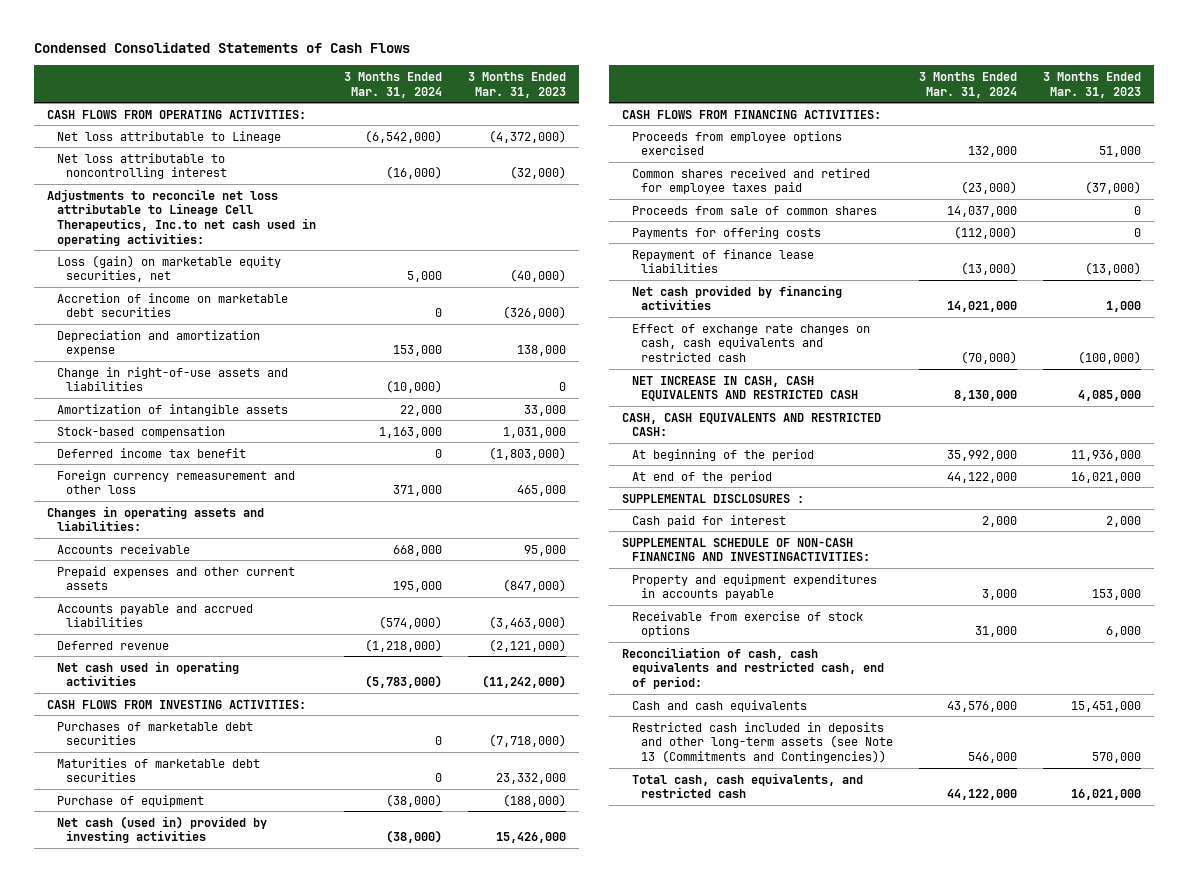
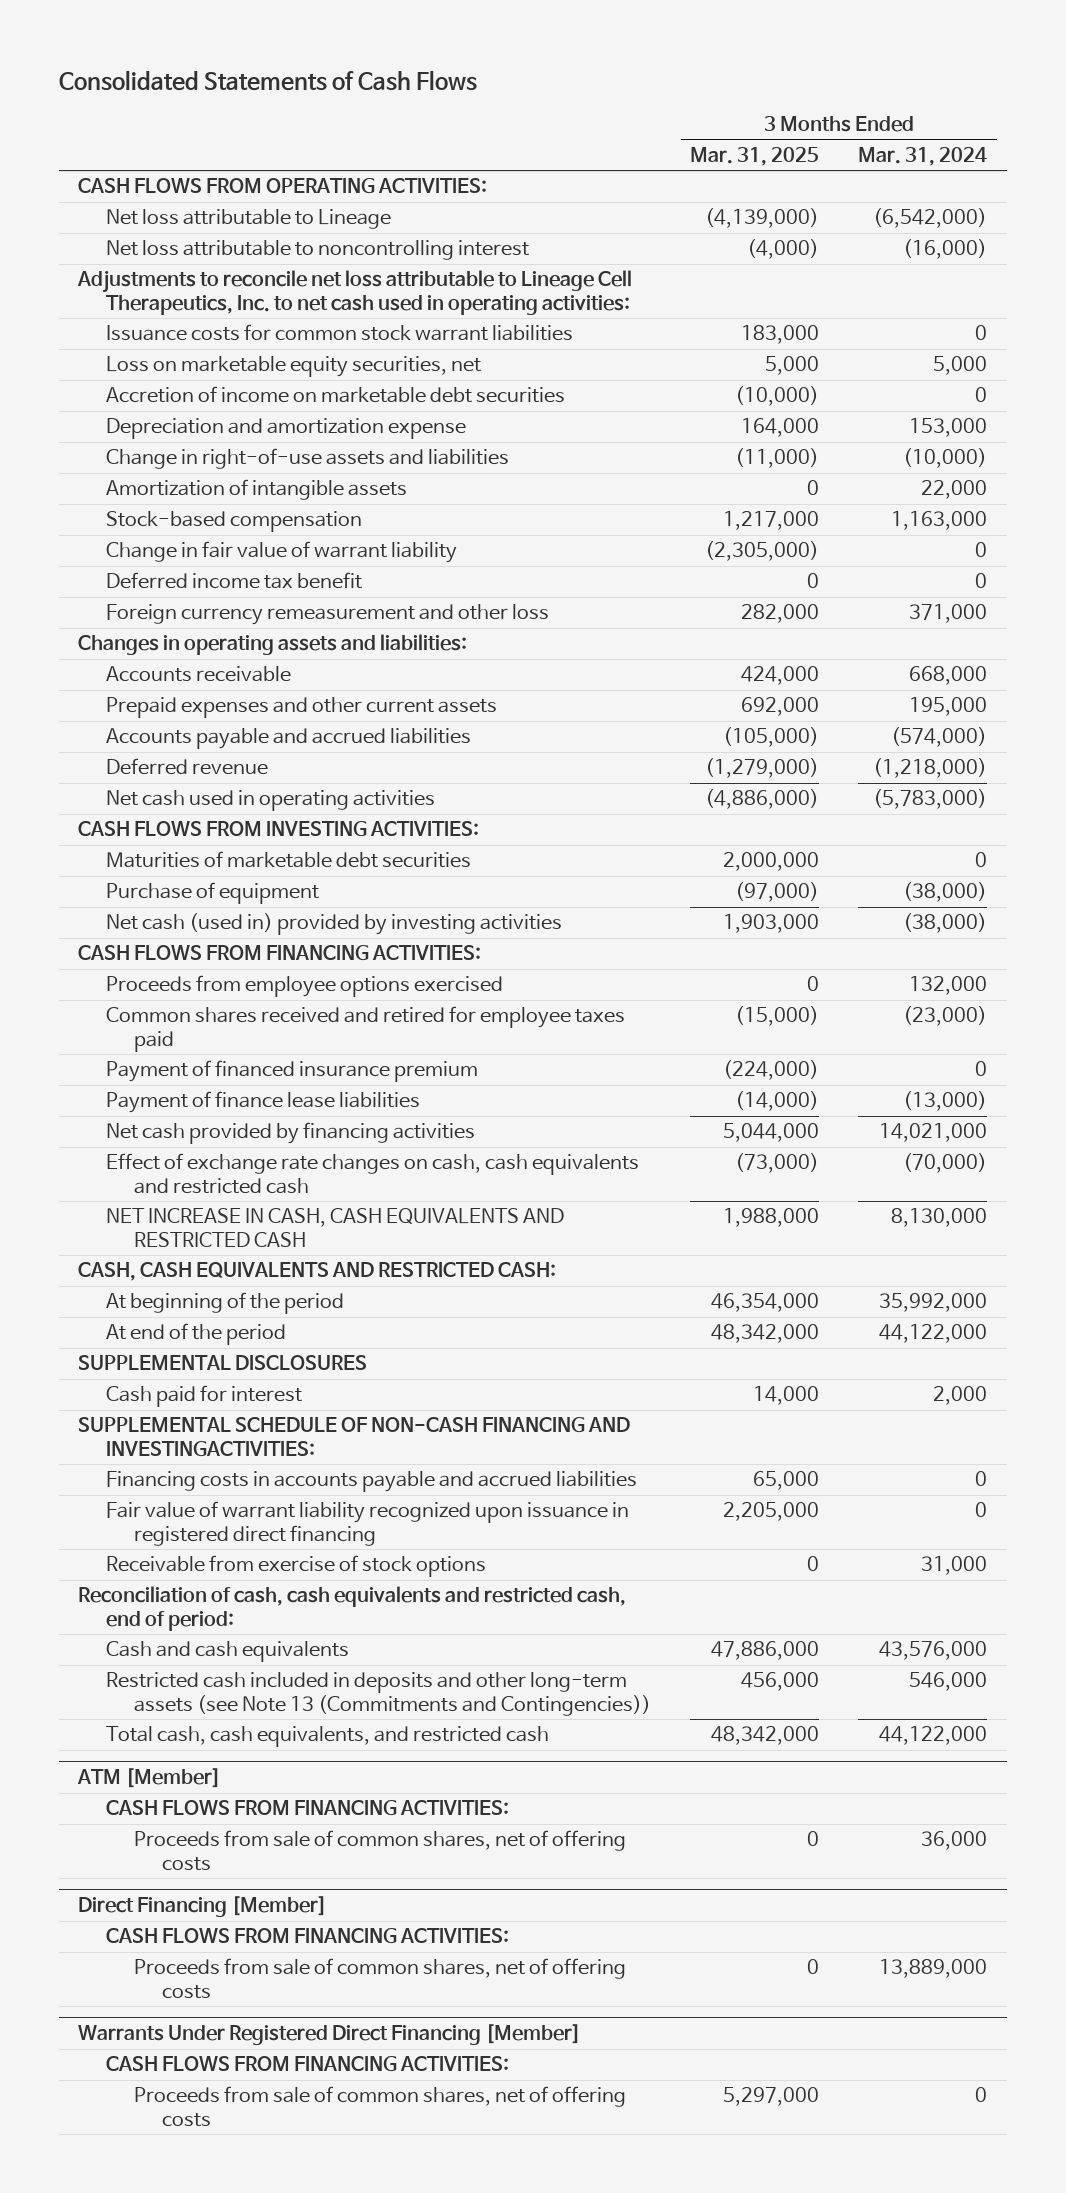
[34,42,411,54] Condensed Consolidated Statements of Cash Flows -> [58,70,477,92] Consolidated Statements of Cash Flows
[467,72,566,98] 3 Months Ended Mar. 31, 2023 -> none
none -> [690,146,820,166] Mar. 31, 2025
[47,188,316,246] Adjustments to reconcile net loss attributable to Lineage Cell Therapeutics, Inc.to net cash used in operating activities: -> [77,270,633,316] Adjustments to reconcile net loss attributable to Lineage Cell Therapeutics, Inc. to net cash used in operating activities:
none -> [106,324,574,342] Issuance costs for common stock warrant liabilities
[56,254,281,283] Loss (gain) on marketable equity securities, net -> [106,356,482,378] Loss on marketable equity securities, net
none -> [106,541,458,564] Change in fair value of warrant liability
[56,721,253,746] Purchases of marketable debt securities -> none
[631,205,877,215] Proceeds from sale of common shares -> none
[631,226,821,239] Payments for offering costs -> none
none -> [106,1060,479,1083] Payment of financed insurance premium
[631,248,814,274] Repayment of finance lease liabilities -> [106,1091,421,1114] Payment of finance lease liabilities
[622,493,805,503] SUPPLEMENTAL DISCLOSURES : -> [78,1355,368,1371] SUPPLEMENTAL DISCLOSURES
[631,573,877,601] Property and equipment expenditures in accounts payable -> none
none -> [106,1471,638,1493] Financing costs in accounts payable and accrued liabilities
none -> [106,1501,630,1547] Fair value of warrant liability recognized upon issuance in registered direct financing
none -> [77,1768,222,1789] ATM [Member]
none -> [106,1800,510,1817] CASH FLOWS FROM FINANCING ACTIVITIES:
none -> [134,1830,627,1872] Proceeds from sale of common shares, net of offering costs
none -> [78,1896,328,1918] Direct Financing [Member]
none -> [106,1928,510,1945] CASH FLOWS FROM FINANCING ACTIVITIES:
none -> [134,1958,627,2000] Proceeds from sale of common shares, net of offering costs
none -> [78,2024,582,2046] Warrants Under Registered Direct Financing [Member]
none -> [106,2056,510,2073] CASH FLOWS FROM FINANCING ACTIVITIES:
none -> [134,2086,627,2128] Proceeds from sale of common shares, net of offering costs

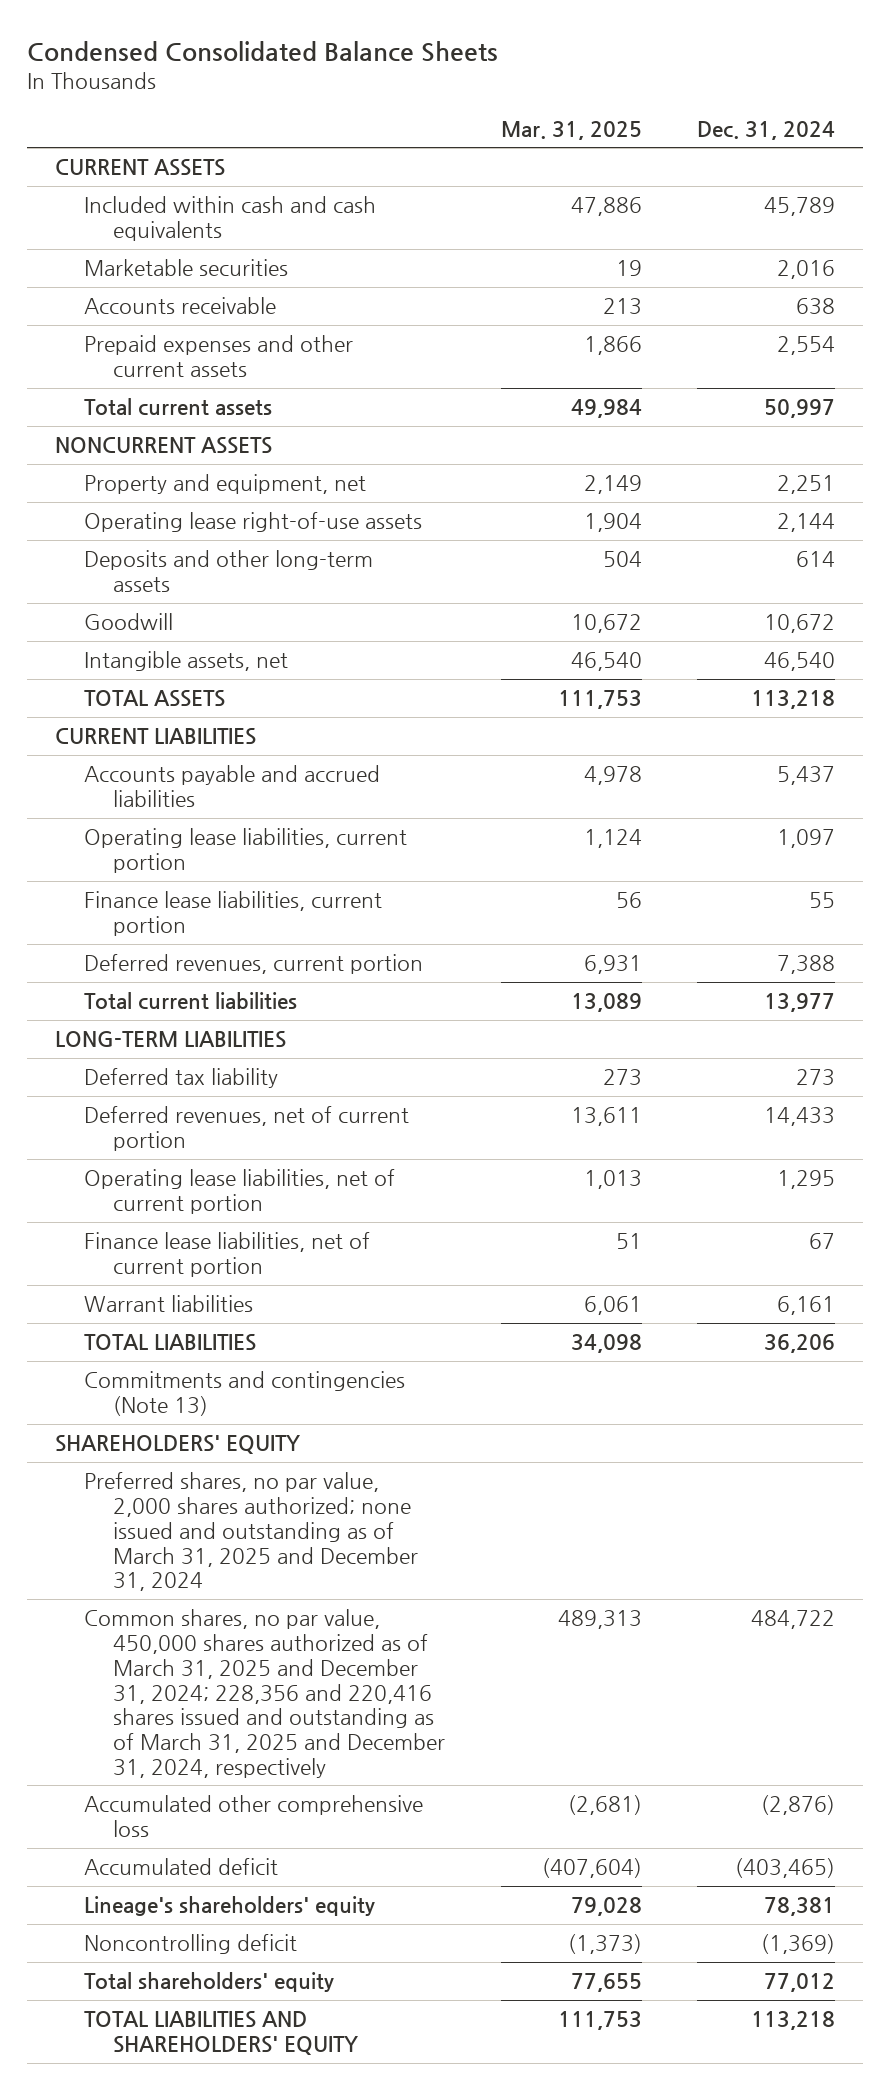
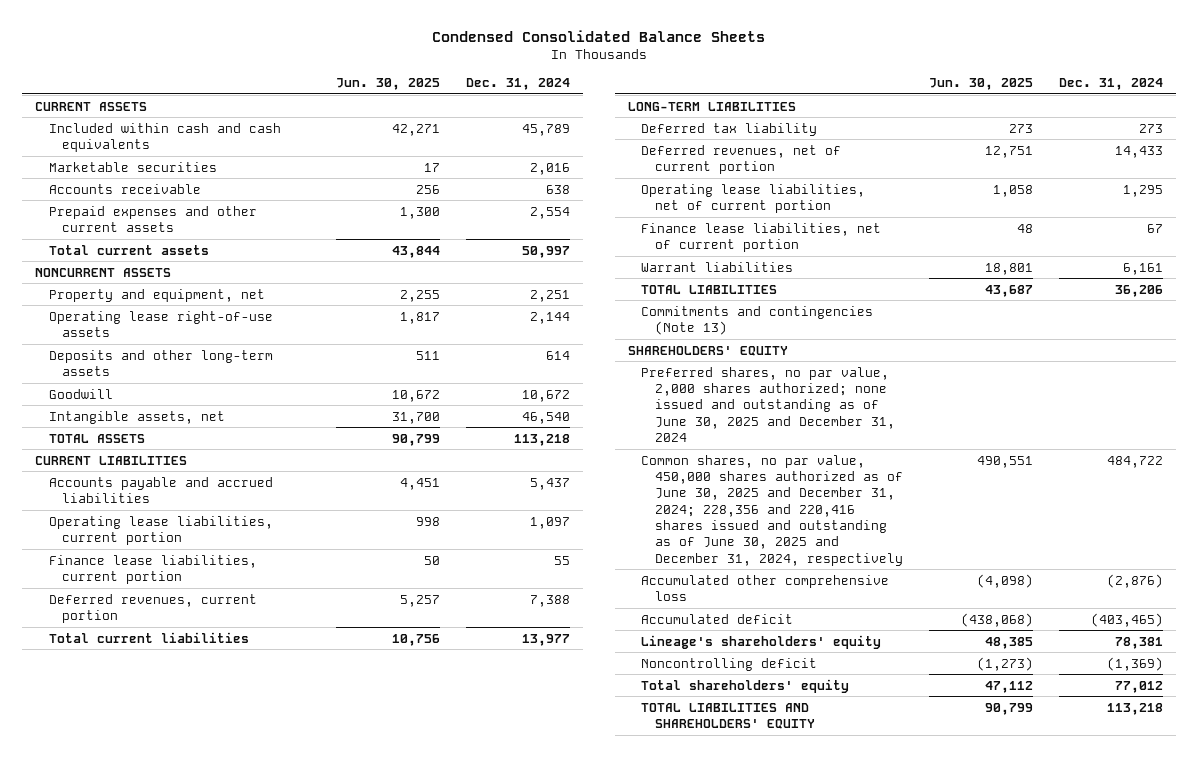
[500,120,642,140] Mar. 31, 2025 -> none
none -> [336,77,441,90] Jun. 30, 2025
[83,1472,419,1592] Preferred shares, no par value, 2,000 shares authorized; none issued and outstanding as of March 31, 2025 and December 31, 2024 -> [641,366,895,442] Preferred shares, no par value, 2,000 shares authorized; none issued and outstanding as of June 30, 2025 and December 31, 2024
[83,1609,446,1778] Common shares, no par value, 450,000 shares authorized as of March 31, 2025 and December 31, 2024; 228,356 and 220,416 shares issued and outstanding as of March 31, 2025 and December 31, 2024, respectively -> [641,454,903,566] Common shares, no par value, 450,000 shares authorized as of June 30, 2025 and December 31, 2024; 228,356 and 220,416 shares issued and outstanding as of June 30, 2025 and December 31, 2024, respectively

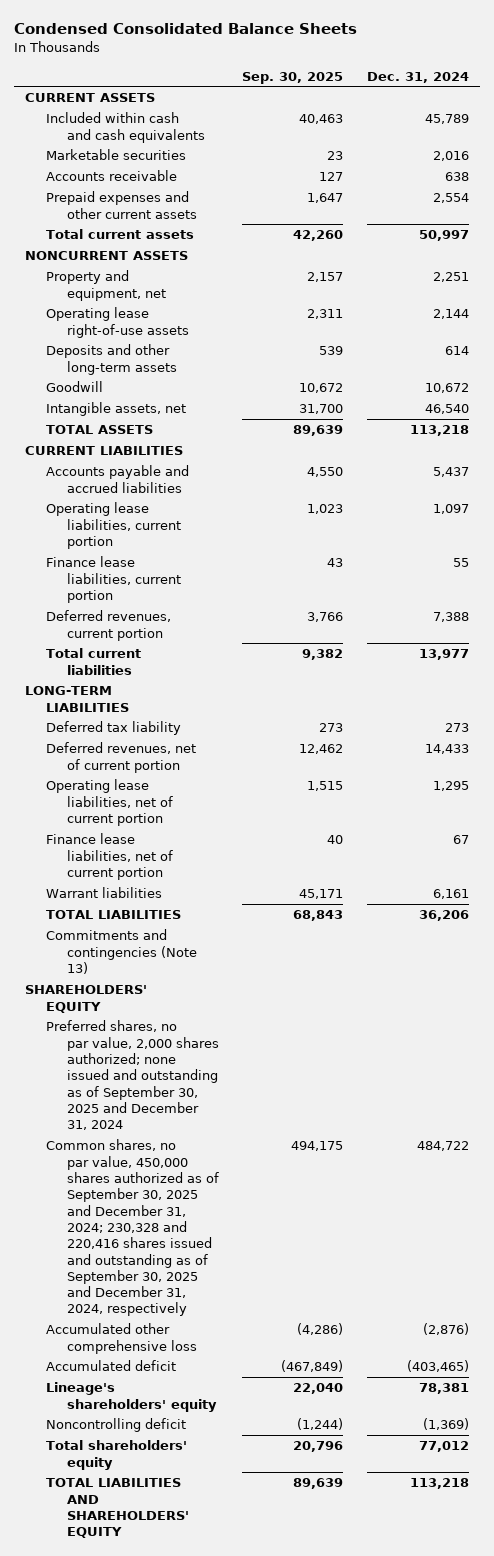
[336,77,441,90] Jun. 30, 2025 -> none
none -> [242,71,344,84] Sep. 30, 2025
[641,366,895,442] Preferred shares, no par value, 2,000 shares authorized; none issued and outstanding as of June 30, 2025 and December 31, 2024 -> [46,1020,220,1131] Preferred shares, no par value, 2,000 shares authorized; none issued and outstanding as of September 30, 2025 and December 31, 2024
[641,454,903,566] Common shares, no par value, 450,000 shares authorized as of June 30, 2025 and December 31, 2024; 228,356 and 220,416 shares issued and outstanding as of June 30, 2025 and December 31, 2024, respectively -> [46,1139,220,1317] Common shares, no par value, 450,000 shares authorized as of September 30, 2025 and December 31, 2024; 230,328 and 220,416 shares issued and outstanding as of September 30, 2025 and December 31, 2024, respectively

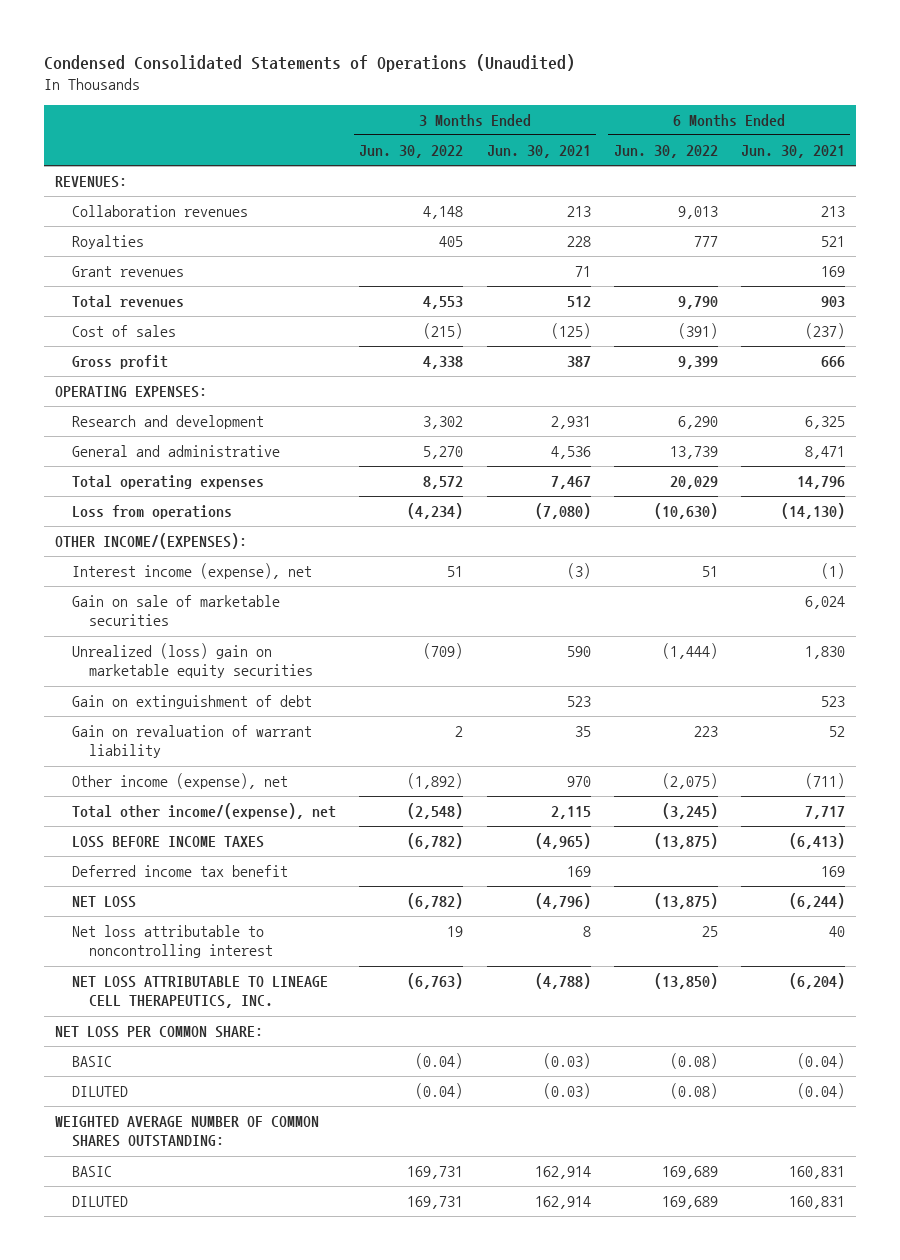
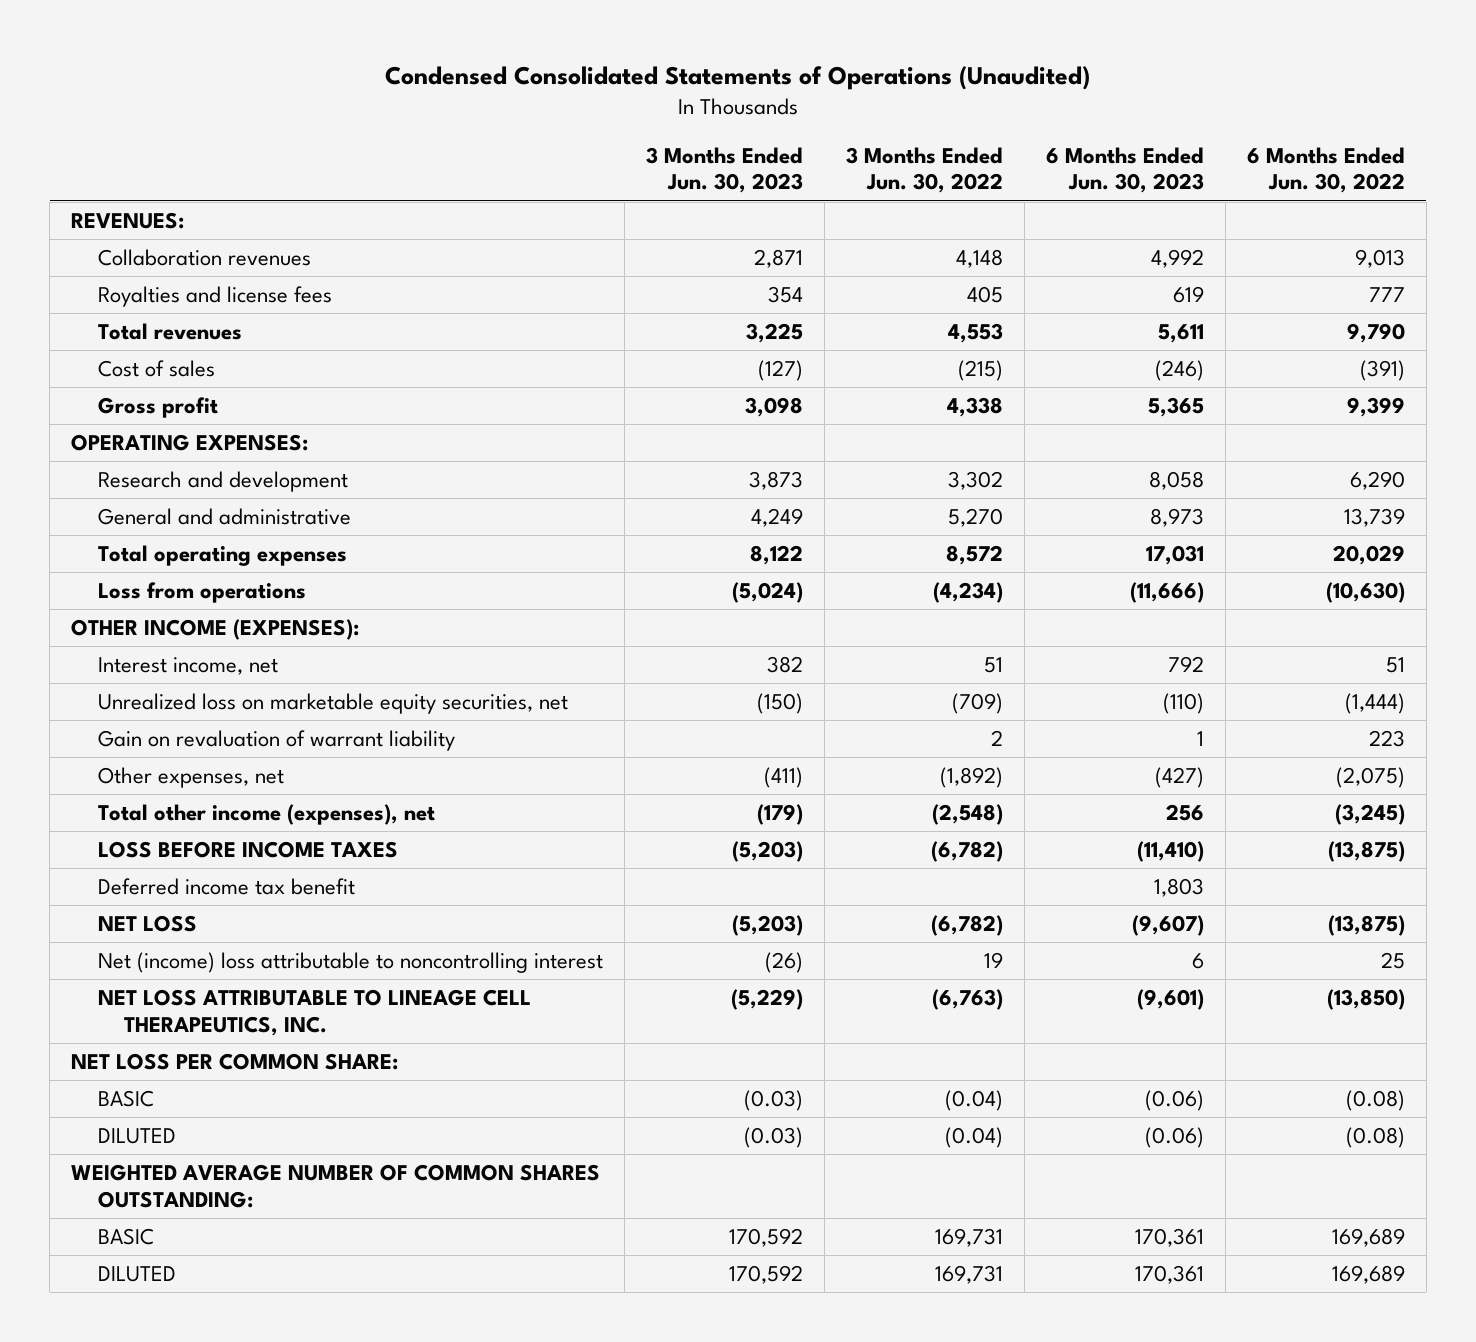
[486,145,591,159] Jun. 30, 2021 -> none
[740,145,845,159] Jun. 30, 2021 -> none
none -> [645,146,803,194] 3 Months Ended Jun. 30, 2023
none -> [1045,146,1204,194] 6 Months Ended Jun. 30, 2023
[72,266,185,278] Grant revenues -> none
[72,235,145,250] Royalties -> [97,286,332,308] Royalties and license fees
[72,595,281,627] Gain on sale of marketable securities -> none
[72,695,313,710] Gain on extinguishment of debt -> none
[55,533,248,550] OTHER INCOME/(EXPENSES): -> [71,619,360,641] OTHER INCOME (EXPENSES):
[72,563,313,580] Interest income (expense), net -> [97,657,278,676] Interest income, net
[72,643,314,679] Unrealized (loss) gain on marketable equity securities -> [97,693,568,715] Unrealized loss on marketable equity securities, net
[72,773,289,790] Other income (expense), net -> [97,767,284,789] Other expenses, net
[72,803,337,820] Total other income/(expense), net -> [97,804,435,826] Total other income (expenses), net
[72,925,274,959] Net loss attributable to noncontrolling interest -> [97,952,603,974] Net (income) loss attributable to noncontrolling interest

